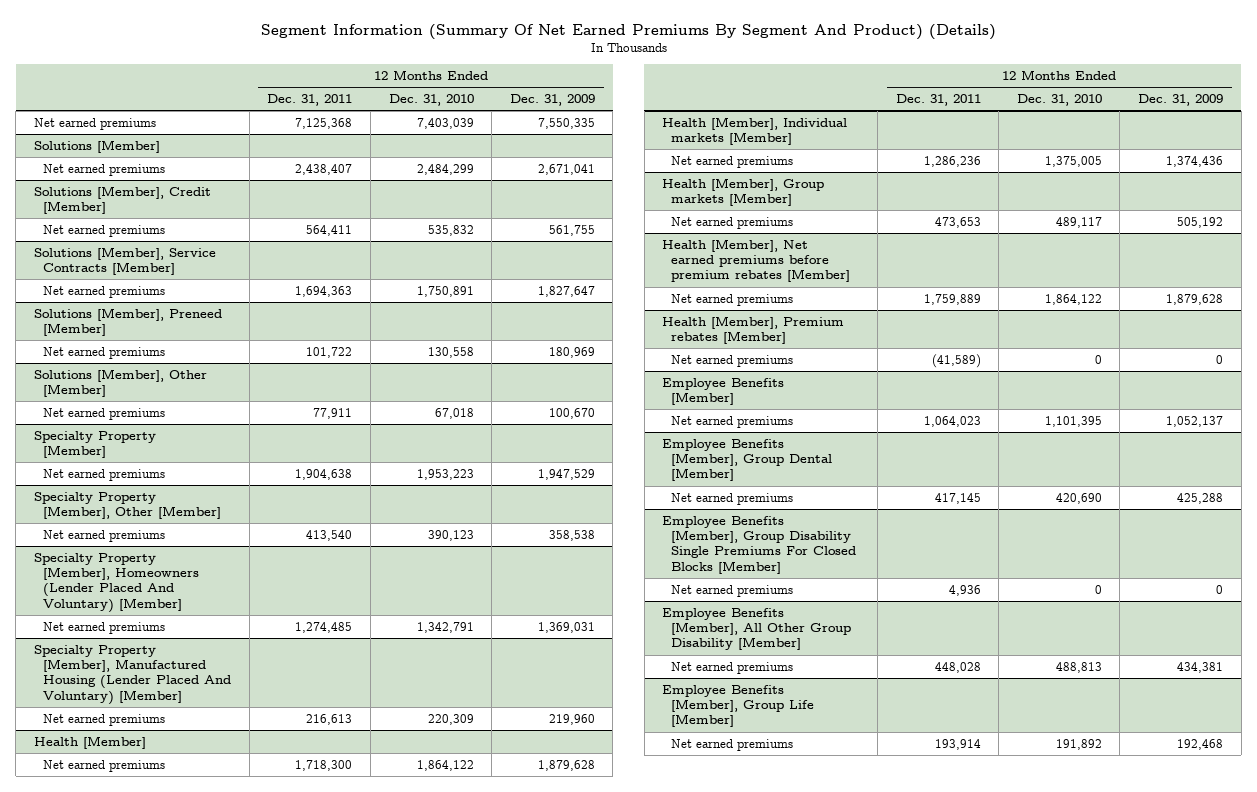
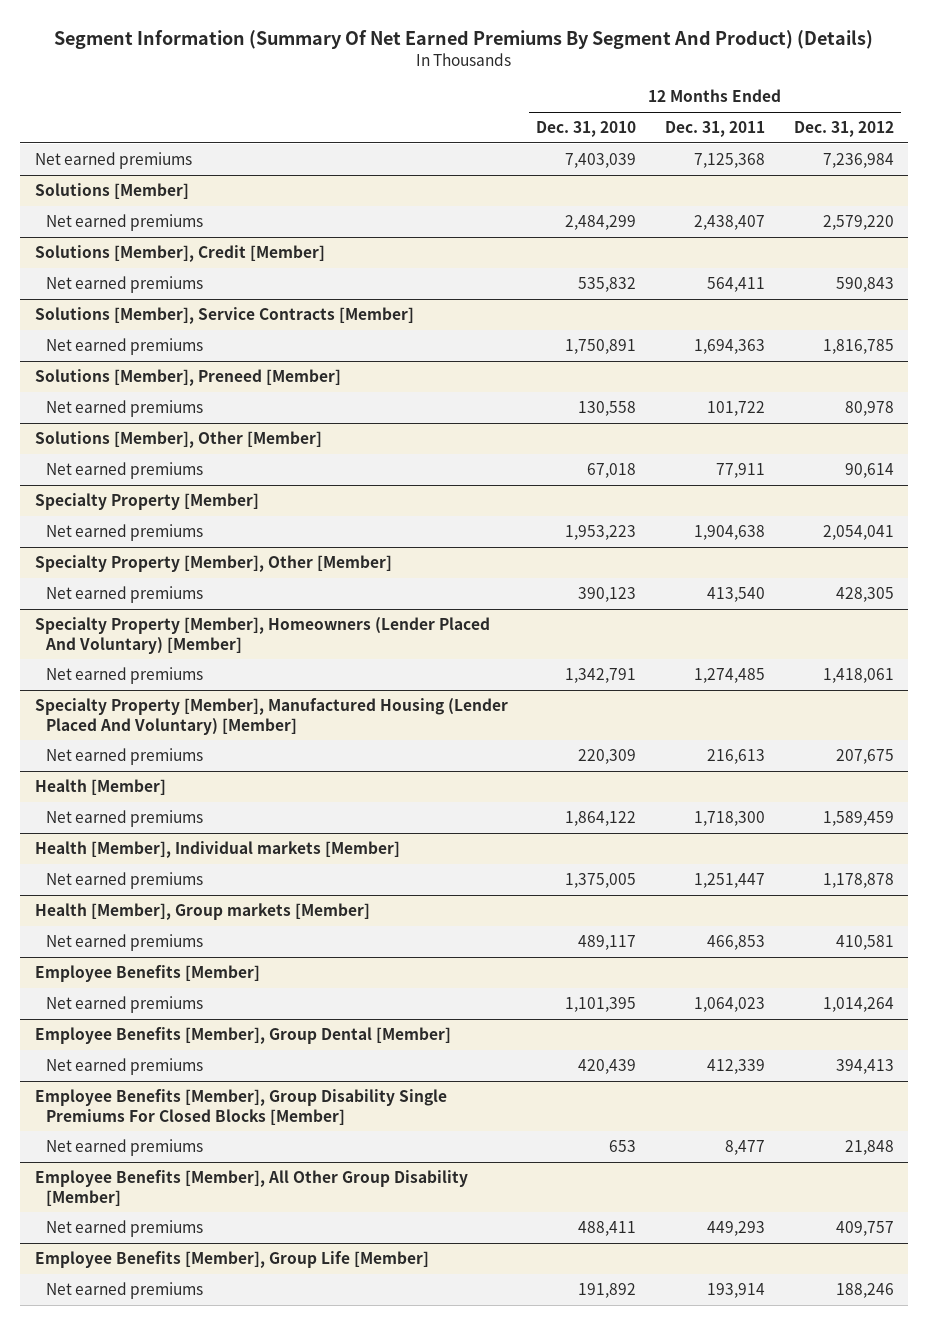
[509,94,595,107] Dec. 31, 2009 -> none
none -> [793,121,894,138] Dec. 31, 2012
[923,155,981,167] 1,286,236 -> [694,873,766,889] 1,251,447
[662,238,851,283] Health [Member], Net earned premiums before premium rebates [Member] -> none
[671,293,794,306] Net earned premiums -> none
[662,315,845,345] Health [Member], Premium rebates [Member] -> none
[671,354,794,367] Net earned premiums -> none
[934,216,981,228] 473,653 -> [707,935,766,951] 466,853
[934,492,981,504] 417,145 -> [707,1059,766,1075] 412,339
[1055,492,1102,504] 420,690 -> [578,1059,637,1075] 420,439
[948,584,981,596] 4,936 -> [725,1140,766,1156] 8,477
[1094,584,1102,594] 0 -> [609,1140,637,1153] 653
[934,661,981,673] 448,028 -> [707,1221,766,1237] 449,293
[1055,661,1102,673] 488,813 -> [578,1221,637,1237] 488,411

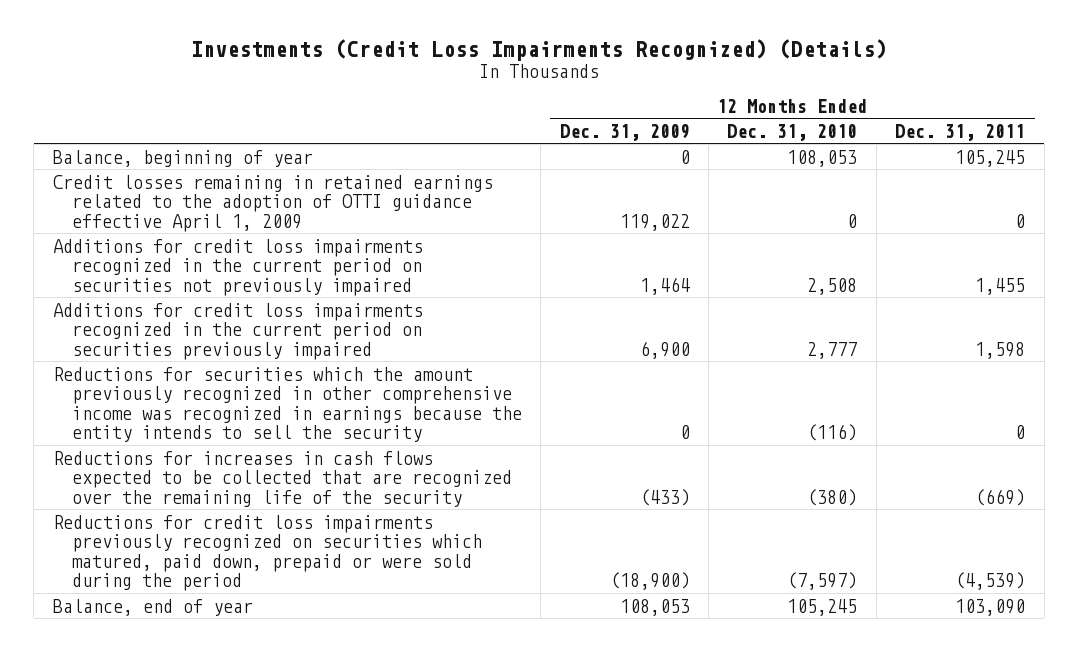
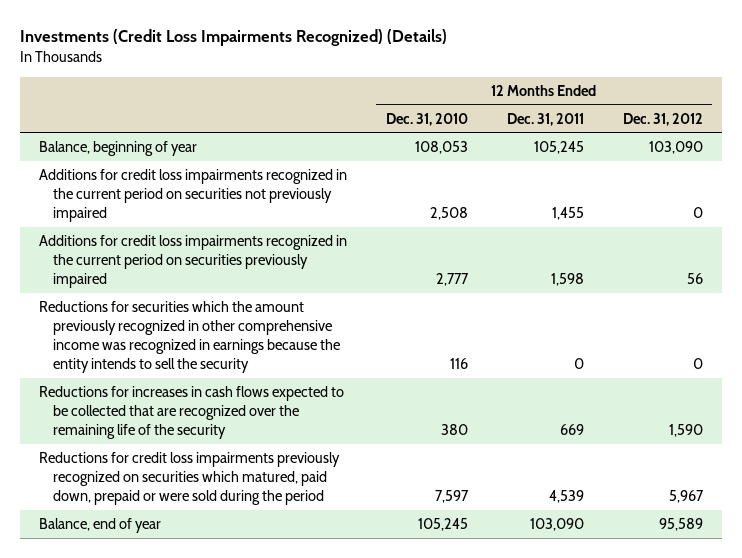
[559,123,690,141] Dec. 31, 2009 -> none
none -> [622,112,703,126] Dec. 31, 2012
[52,174,493,232] Credit losses remaining in retained earnings related to the adoption of OTTI guidance effective April 1, 2009 -> none
[807,424,858,442] (116) -> [450,357,469,369] 116
[807,488,858,506] (380) -> [441,423,469,435] 380
[975,488,1026,506] (669) -> [559,423,584,435] 669
[787,572,858,591] (7,597) -> [435,489,470,503] 7,597
[955,572,1026,591] (4,539) -> [548,489,584,503] 4,539

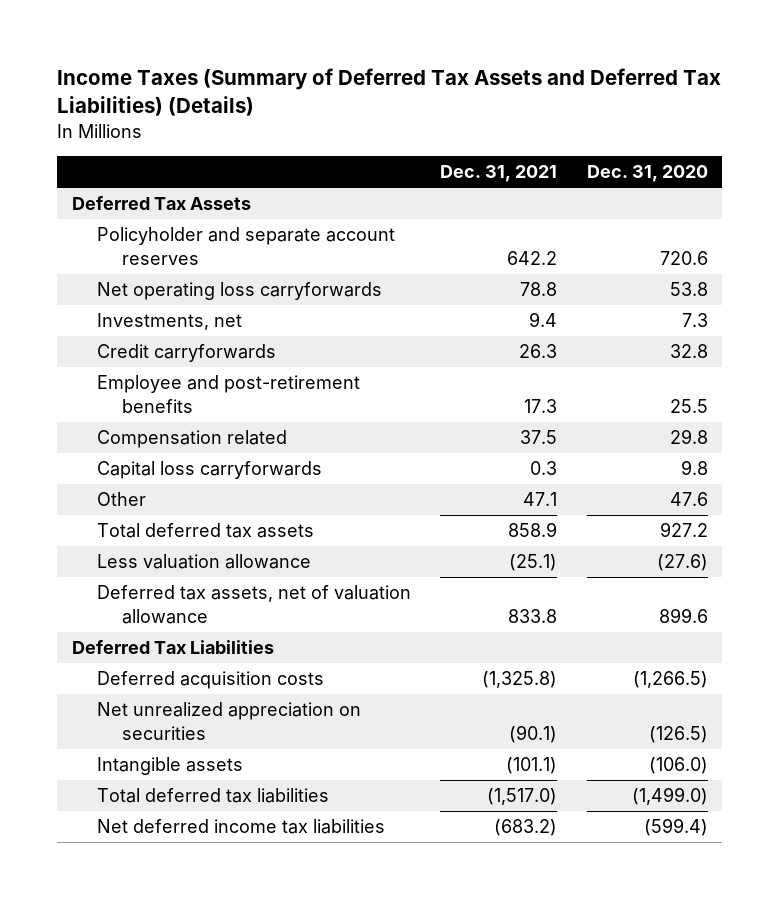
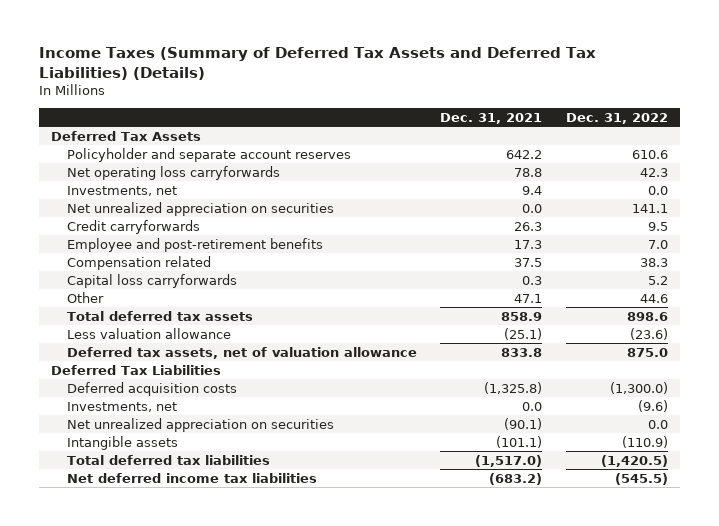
[586,165,708,183] Dec. 31, 2020 -> none
none -> [566,112,669,124] Dec. 31, 2022
none -> [66,201,334,216] Net unrealized appreciation on securities
none -> [66,401,177,412] Investments, net

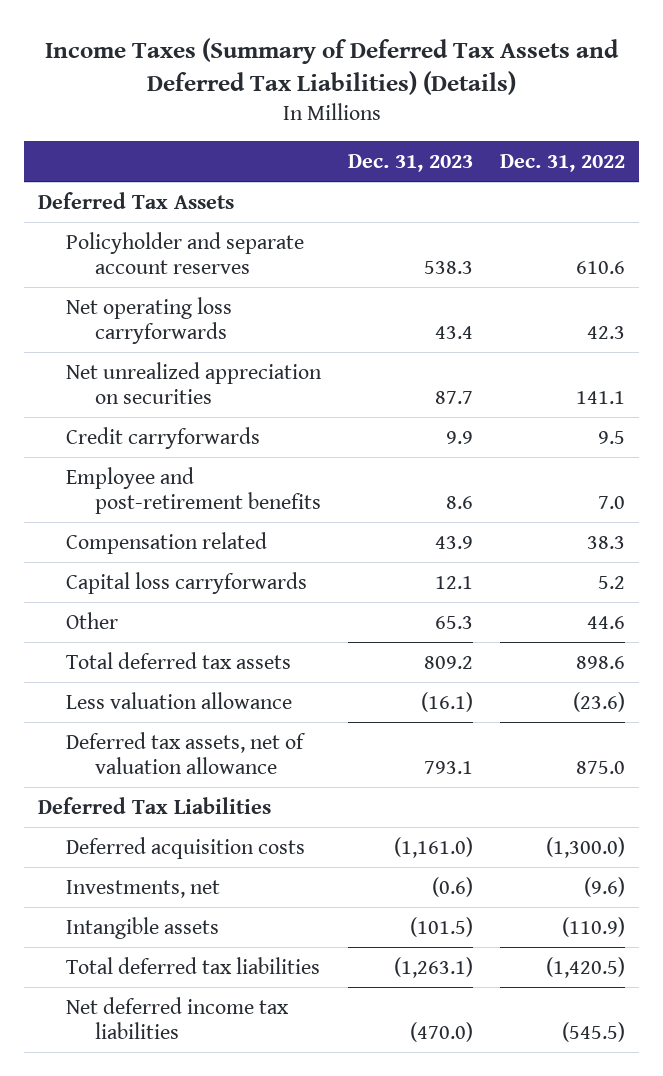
[440,112,543,124] Dec. 31, 2021 -> none
none -> [348,153,474,172] Dec. 31, 2023
[66,185,177,196] Investments, net -> none
[66,417,334,432] Net unrealized appreciation on securities -> none

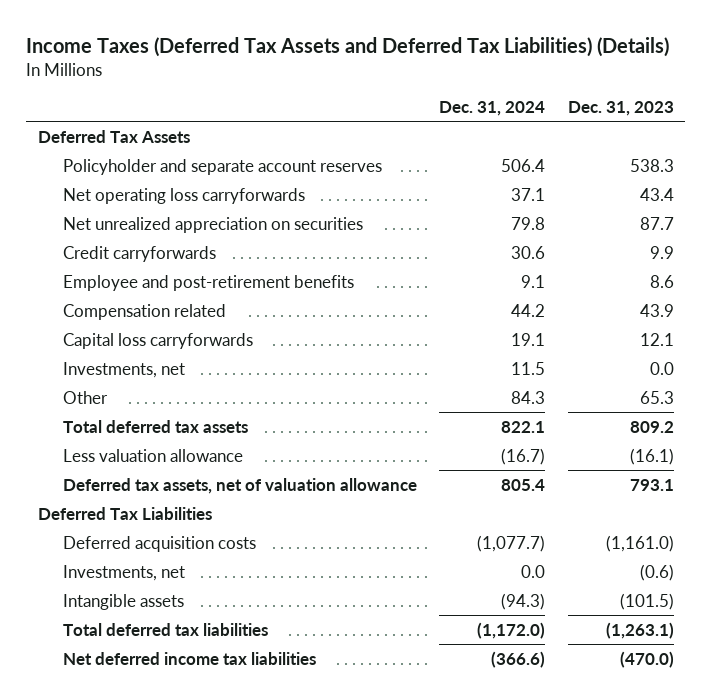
[44,37,619,95] Income Taxes (Summary of Deferred Tax Assets and Deferred Tax Liabilities) (Details) -> [26,36,670,57] Income Taxes (Deferred Tax Assets and Deferred Tax Liabilities) (Details)
[500,153,626,172] Dec. 31, 2022 -> none
none -> [439,100,546,116] Dec. 31, 2024
none -> [62,361,185,378] Investments, net

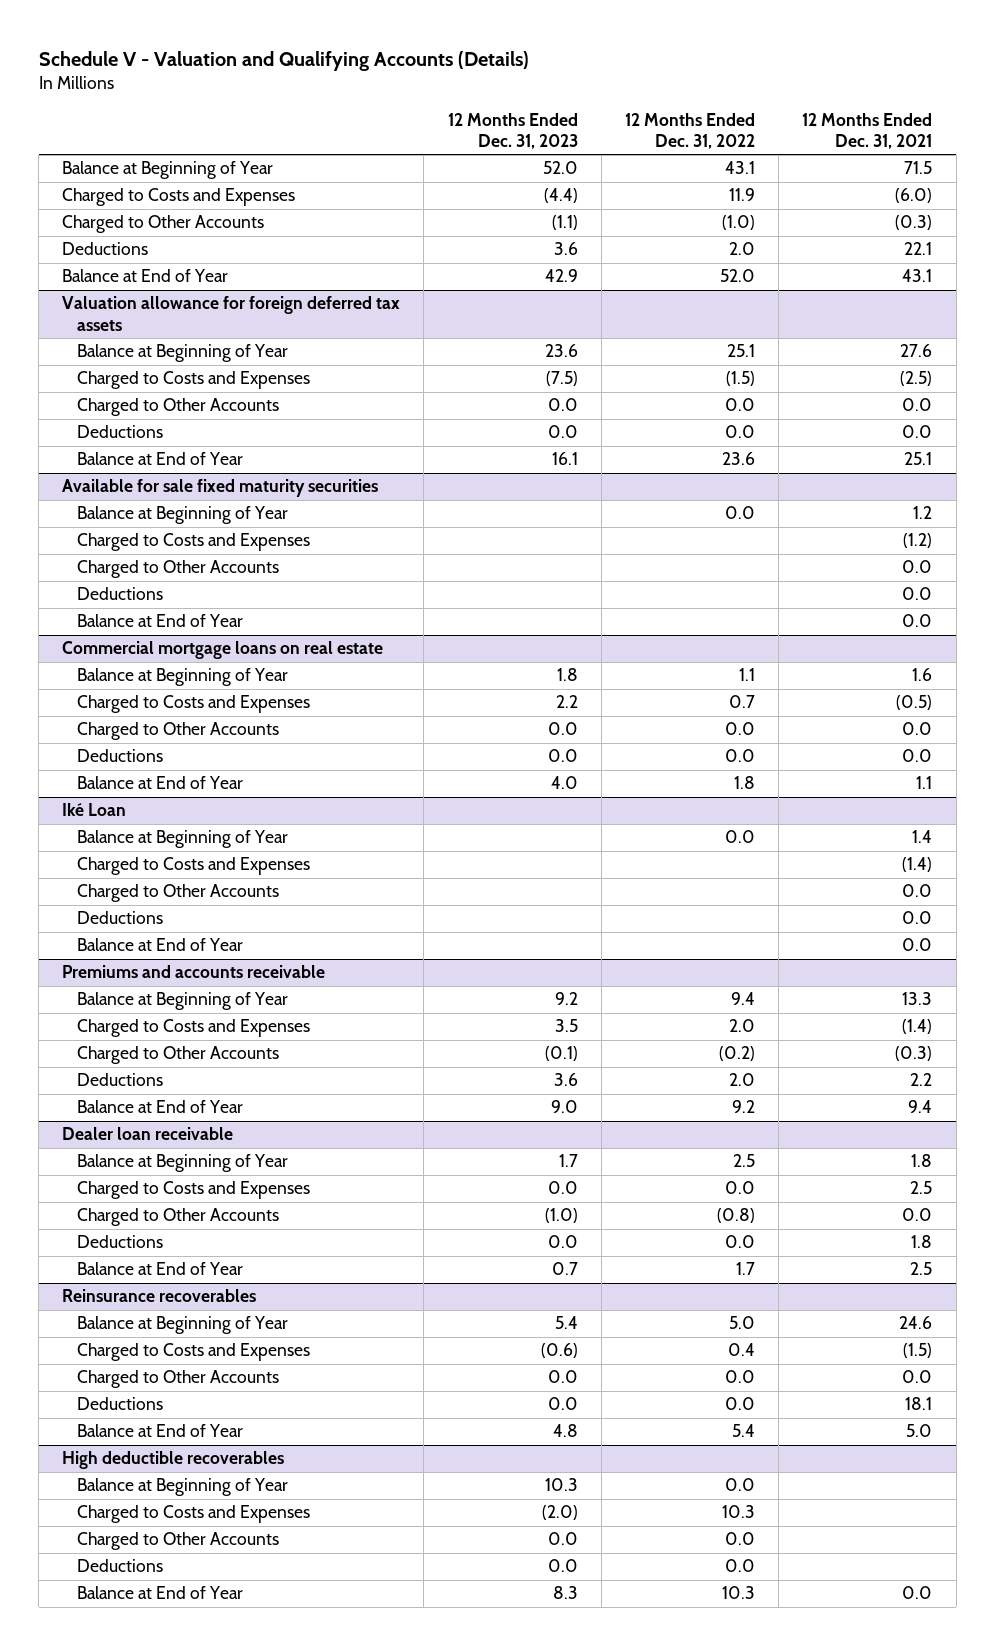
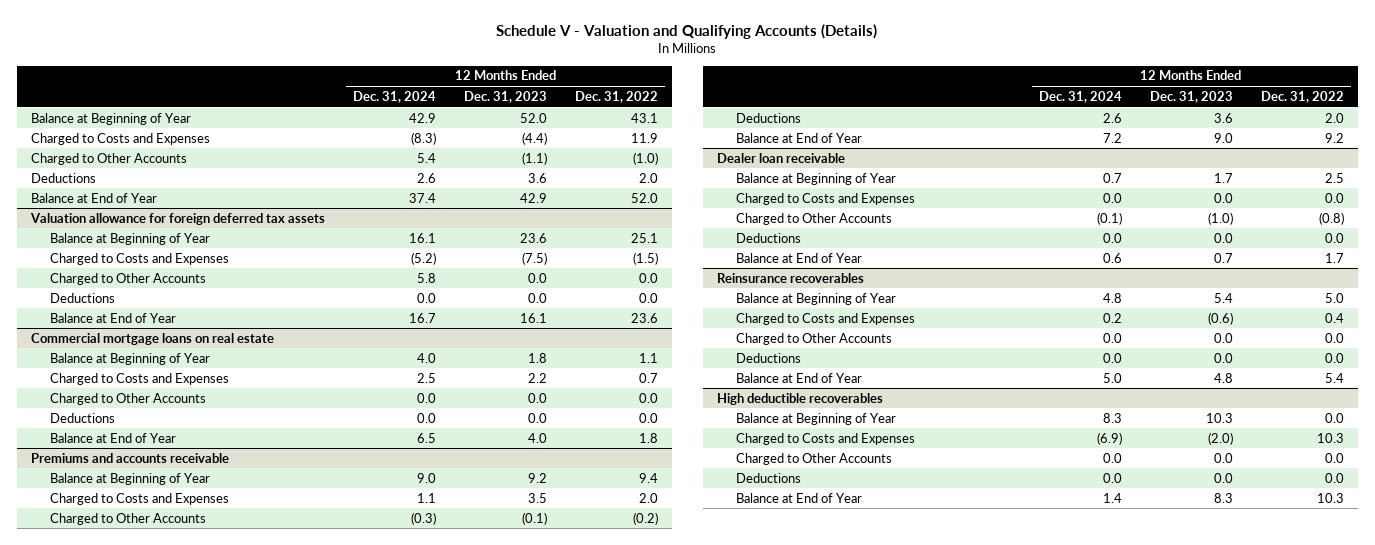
[802,112,933,149] 12 Months Ended Dec. 31, 2021 -> none
none -> [353,90,437,103] Dec. 31, 2024
[62,479,379,498] Available for sale fixed maturity securities -> none
[77,506,289,525] Balance at Beginning of Year -> none
[77,533,311,552] Charged to Costs and Expenses -> none
[77,560,280,579] Charged to Other Accounts -> none
[77,587,164,601] Deductions -> none
[77,614,244,628] Balance at End of Year -> none
[62,803,127,817] Iké Loan -> none
[77,830,289,849] Balance at Beginning of Year -> none
[77,857,311,876] Charged to Costs and Expenses -> none
[77,884,280,903] Charged to Other Accounts -> none
[77,911,164,925] Deductions -> none
[77,938,244,952] Balance at End of Year -> none

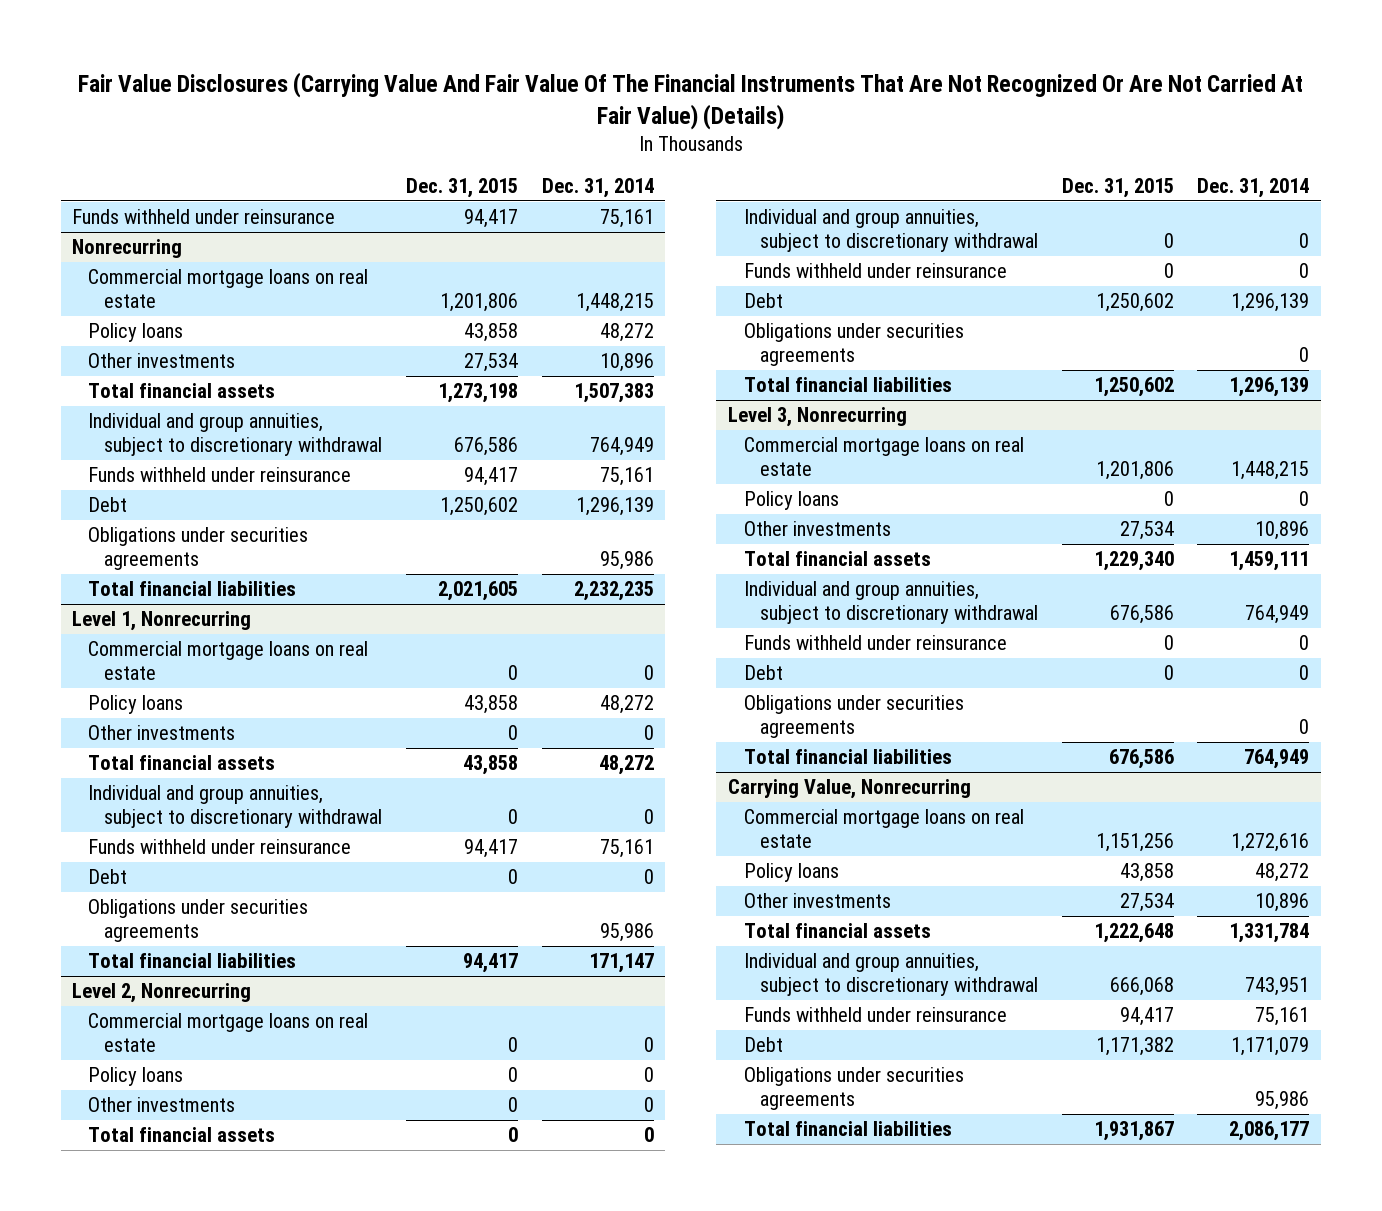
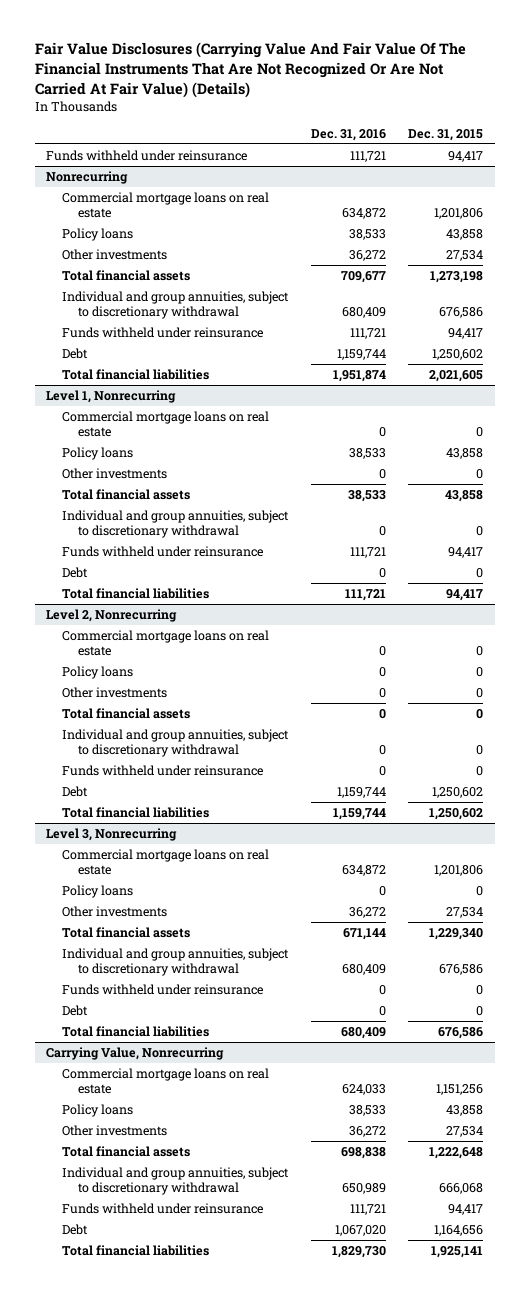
[541,178,654,199] Dec. 31, 2014 -> none
none -> [310,129,386,142] Dec. 31, 2016
[88,527,309,570] Obligations under securities agreements -> none
[88,899,309,942] Obligations under securities agreements -> none
[743,323,964,366] Obligations under securities agreements -> none
[743,695,964,738] Obligations under securities agreements -> none
[743,1067,964,1110] Obligations under securities agreements -> none
[1095,1037,1174,1057] 1,171,382 -> [434,1224,484,1236] 1,164,656
[1093,1121,1174,1142] 1,931,867 -> [431,1245,484,1258] 1,925,141

